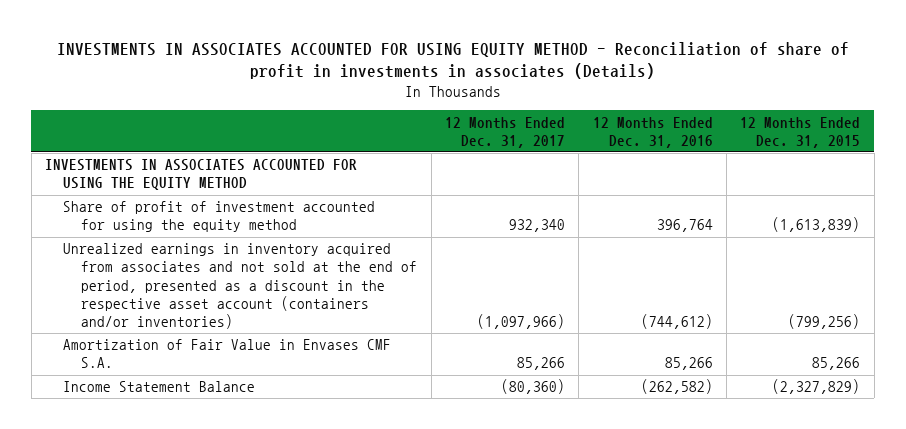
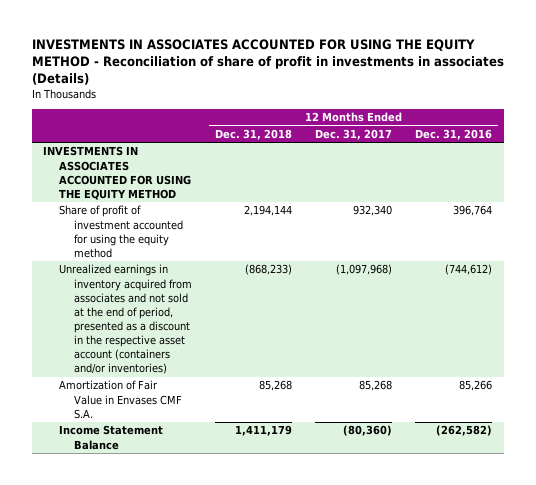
[56,41,849,80] INVESTMENTS IN ASSOCIATES ACCOUNTED FOR USING EQUITY METHOD - Reconciliation of share of profit in investments in associates (Details) -> [31,38,504,85] INVESTMENTS IN ASSOCIATES ACCOUNTED FOR USING THE EQUITY METHOD - Reconciliation of share of profit in investments in associates (Details)
[740,116,861,148] 12 Months Ended Dec. 31, 2015 -> none
none -> [214,128,292,140] Dec. 31, 2018
[477,314,566,330] (1,097,966) -> [336,264,393,276] (1,097,968)
[517,357,566,371] 85,266 -> [359,380,393,392] 85,268

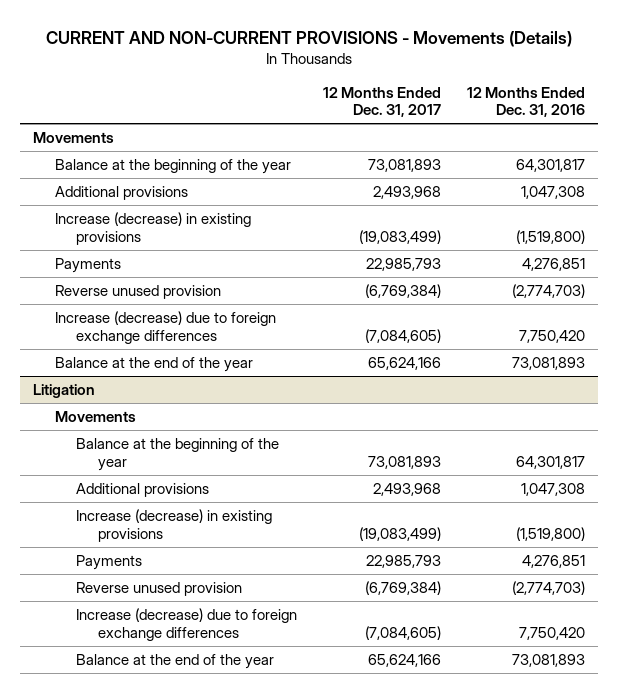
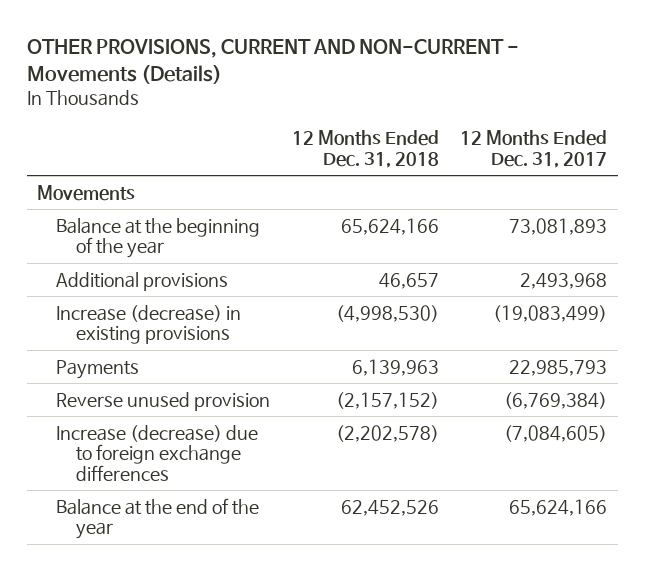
[46,30,573,47] CURRENT AND NON-CURRENT PROVISIONS - Movements (Details) -> [26,38,519,84] OTHER PROVISIONS, CURRENT AND NON-CURRENT - Movements (Details)
[467,86,586,118] 12 Months Ended Dec. 31, 2016 -> none
none -> [291,130,439,168] 12 Months Ended Dec. 31, 2018
[33,383,96,398] Litigation -> none
[54,410,136,422] Movements -> none
[76,437,280,471] Balance at the beginning of the year -> none
[76,482,210,497] Additional provisions -> none
[76,508,273,542] Increase (decrease) in existing provisions -> none
[76,554,143,570] Payments -> none
[76,581,243,596] Reverse unused provision -> none
[76,607,298,641] Increase (decrease) due to foreign exchange differences -> none
[76,653,275,669] Balance at the end of the year -> none

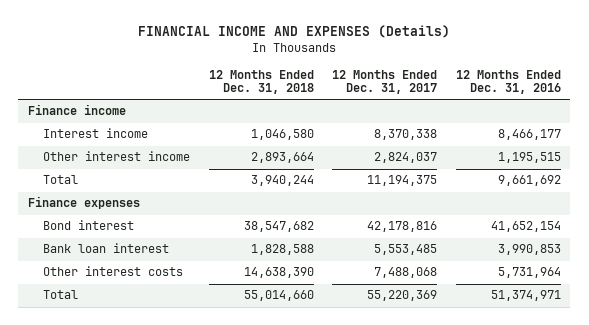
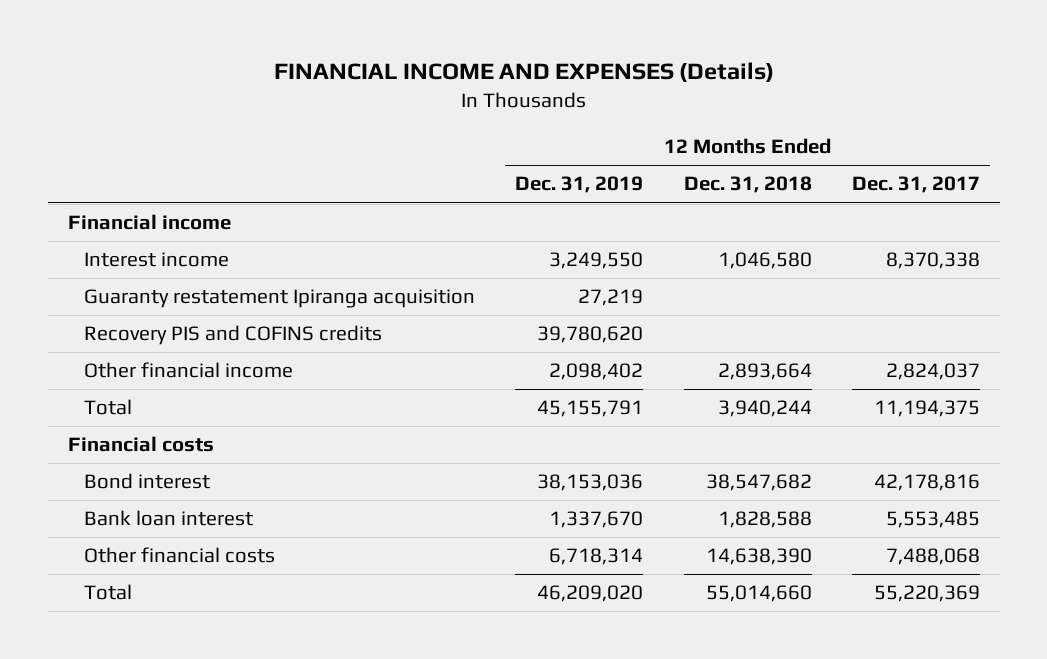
[455,69,561,95] 12 Months Ended Dec. 31, 2016 -> none
none -> [515,176,644,194] Dec. 31, 2019
[27,104,126,116] Finance income -> none
none -> [67,214,231,231] Financial income
none -> [84,289,476,309] Guaranty restatement Ipiranga acquisition
none -> [84,325,383,346] Recovery PIS and COFINS credits
[43,151,191,162] Other interest income -> [84,362,294,379] Other financial income
[27,196,140,210] Finance expenses -> none
none -> [67,436,214,453] Financial costs
[43,266,184,277] Other interest costs -> [84,547,276,564] Other financial costs

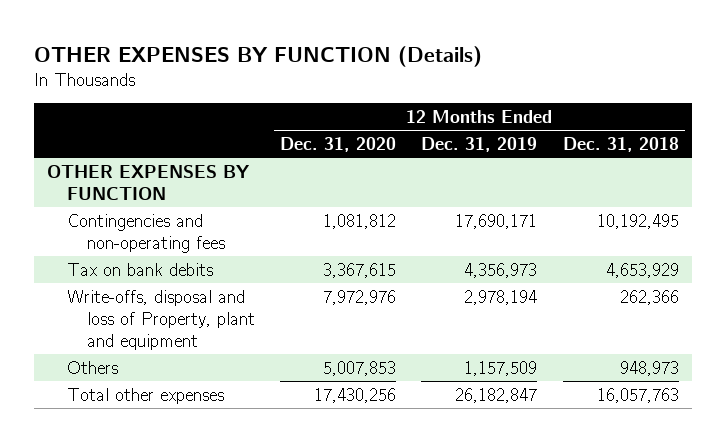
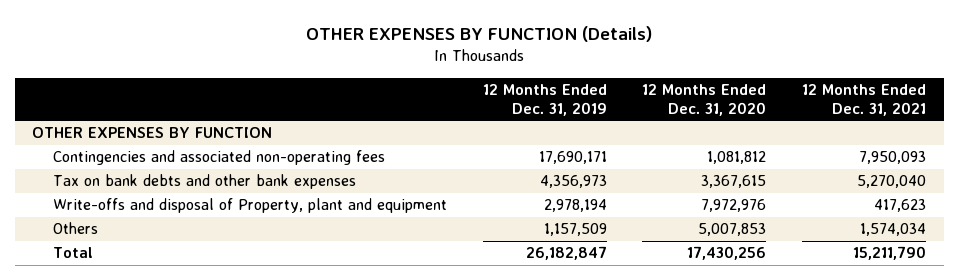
[562,136,679,152] Dec. 31, 2018 -> none
none -> [801,83,926,117] 12 Months Ended Dec. 31, 2021
[66,213,225,253] Contingencies and non-operating fees -> [53,150,386,166] Contingencies and associated non-operating fees
[66,262,213,276] Tax on bank debits -> [53,174,357,190] Tax on bank debts and other bank expenses
[66,289,255,351] Write-offs, disposal and loss of Property, plant and equipment -> [53,198,448,214] Write-offs and disposal of Property, plant and equipment
[66,387,224,404] Total other expenses -> [53,247,94,259] Total

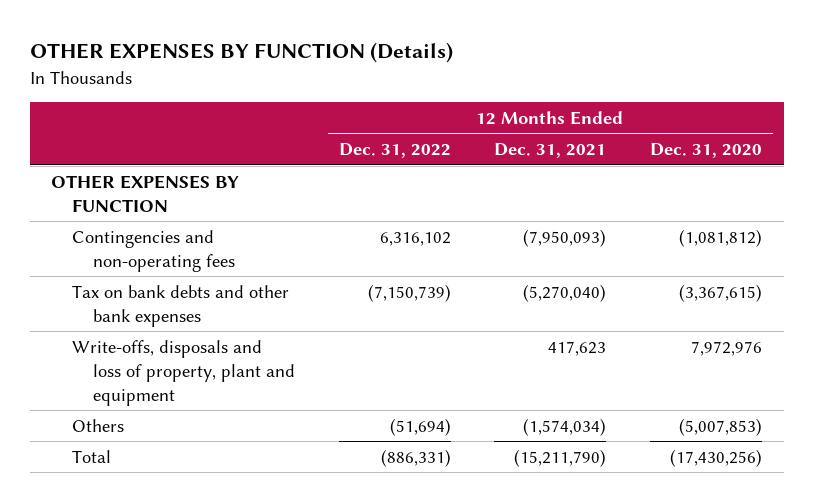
[482,83,607,117] 12 Months Ended Dec. 31, 2019 -> none
none -> [338,143,451,159] Dec. 31, 2022
[53,150,386,166] Contingencies and associated non-operating fees -> [72,229,236,272] Contingencies and non-operating fees
[707,151,767,165] 1,081,812 -> [678,228,762,247] (1,081,812)
[858,151,926,165] 7,950,093 -> [523,228,607,247] (7,950,093)
[701,175,767,189] 3,367,615 -> [678,283,762,302] (3,367,615)
[856,175,926,189] 5,270,040 -> [523,283,607,302] (5,270,040)
[53,198,448,214] Write-offs and disposal of Property, plant and equipment -> [72,339,296,406] Write-offs, disposals and loss of property, plant and equipment
[698,223,767,237] 5,007,853 -> [678,417,762,436] (5,007,853)
[859,223,926,237] 1,574,034 -> [523,417,607,436] (1,574,034)
[687,246,767,261] 17,430,256 -> [669,448,762,467] (17,430,256)
[852,246,926,261] 15,211,790 -> [514,448,607,467] (15,211,790)

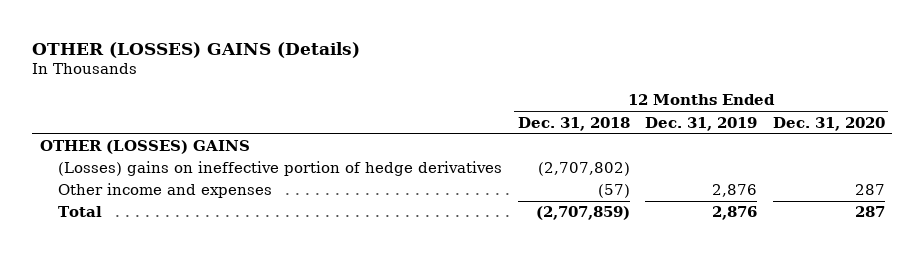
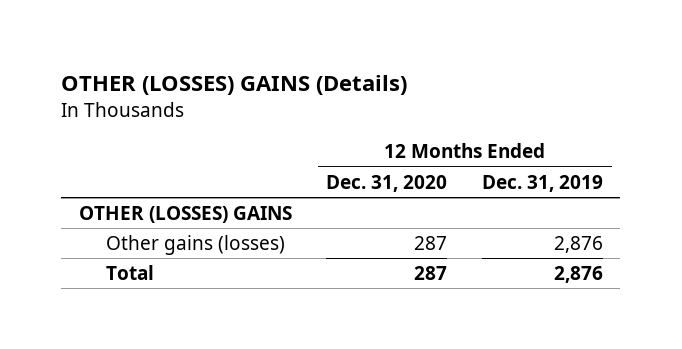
[517,116,630,131] Dec. 31, 2018 -> none
[58,161,503,177] (Losses) gains on ineffective portion of hedge derivatives -> none
[58,183,273,199] Other income and expenses -> [105,235,285,256] Other gains (losses)

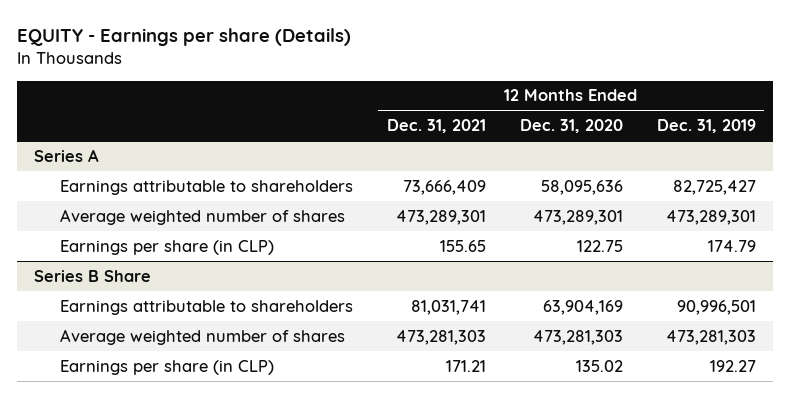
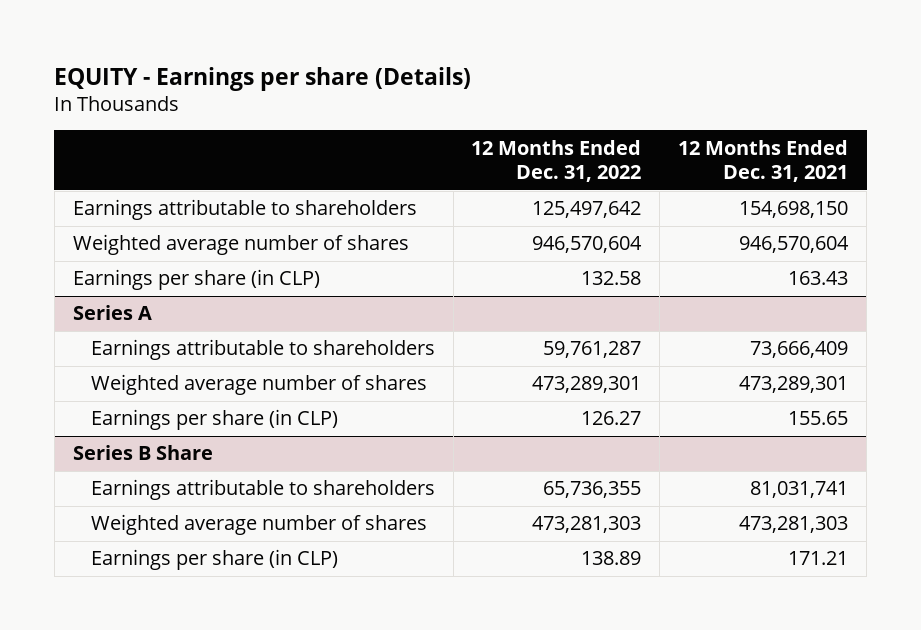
[519,119,623,134] Dec. 31, 2020 -> none
[656,119,756,134] Dec. 31, 2019 -> none
none -> [471,139,642,183] 12 Months Ended Dec. 31, 2022
none -> [72,199,417,221] Earnings attributable to shareholders
none -> [72,234,409,256] Weighted average number of shares
none -> [72,269,320,291] Earnings per share (in CLP)
[59,208,345,225] Average weighted number of shares -> [90,374,427,396] Weighted average number of shares
[59,328,345,345] Average weighted number of shares -> [90,514,427,536] Weighted average number of shares

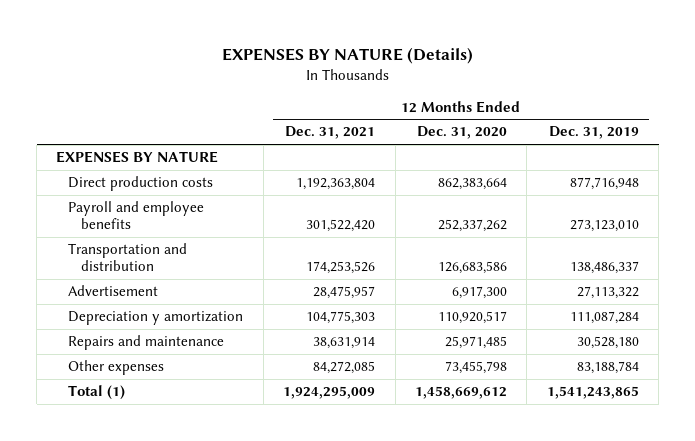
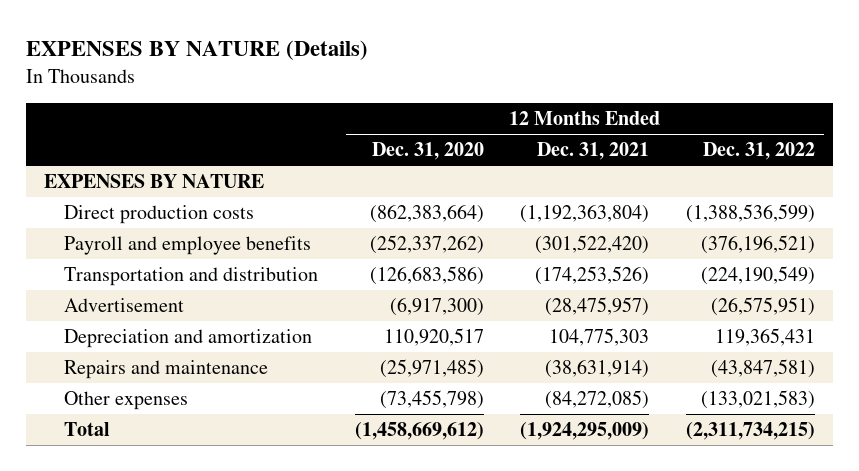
[548,126,639,140] Dec. 31, 2019 -> none
none -> [702,142,815,161] Dec. 31, 2022
[296,178,376,191] 1,192,363,804 -> [520,204,650,224] (1,192,363,804)
[438,178,508,191] 862,383,664 -> [369,204,484,224] (862,383,664)
[306,219,376,233] 301,522,420 -> [535,235,650,255] (301,522,420)
[438,219,508,233] 252,337,262 -> [369,235,484,255] (252,337,262)
[306,261,376,275] 174,253,526 -> [535,266,650,286] (174,253,526)
[438,261,508,275] 126,683,586 -> [369,266,484,286] (126,683,586)
[313,286,376,300] 28,475,957 -> [545,297,650,317] (28,475,957)
[452,286,508,300] 6,917,300 -> [389,297,484,317] (6,917,300)
[68,311,244,326] Depreciation y amortization -> [64,329,313,349] Depreciation and amortization
[313,337,376,350] 38,631,914 -> [545,359,650,379] (38,631,914)
[445,336,508,350] 25,971,485 -> [379,359,484,379] (25,971,485)
[313,361,376,375] 84,272,085 -> [545,390,650,410] (84,272,085)
[445,361,508,375] 73,455,798 -> [379,390,484,410] (73,455,798)
[68,385,126,401] Total (1) -> [64,422,111,437] Total
[283,386,376,400] 1,924,295,009 -> [520,422,650,441] (1,924,295,009)
[415,386,508,400] 1,458,669,612 -> [354,422,484,441] (1,458,669,612)

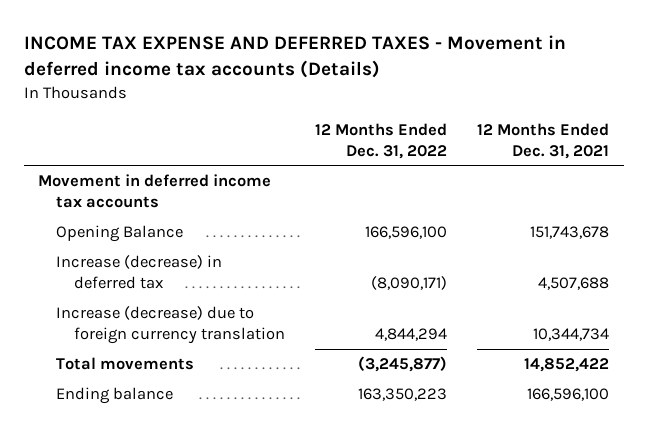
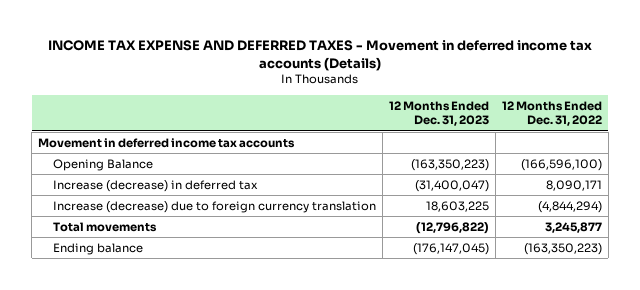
[476,122,609,159] 12 Months Ended Dec. 31, 2021 -> none
none -> [388,100,489,127] 12 Months Ended Dec. 31, 2023
[365,226,448,240] 166,596,100 -> [520,158,602,171] (166,596,100)
[371,276,448,291] (8,090,171) -> [545,179,602,191] 8,090,171
[375,328,448,342] 4,844,294 -> [537,200,602,213] (4,844,294)
[358,356,448,373] (3,245,877) -> [544,221,602,233] 3,245,877
[358,388,448,402] 163,350,223 -> [523,242,602,255] (163,350,223)

